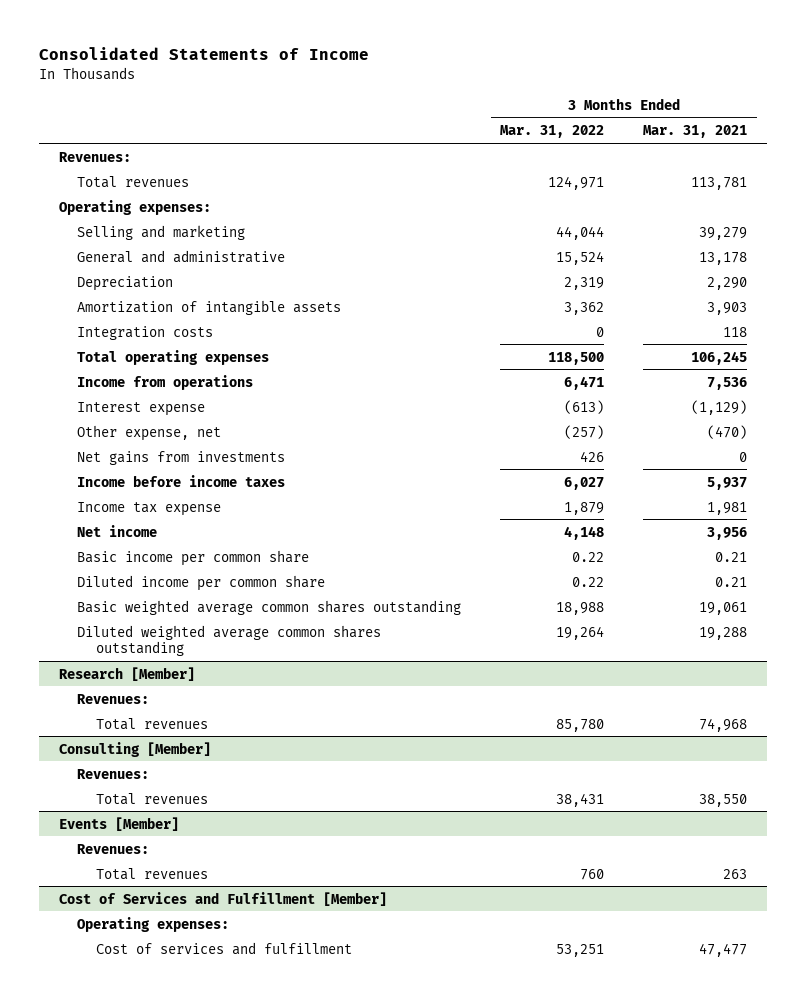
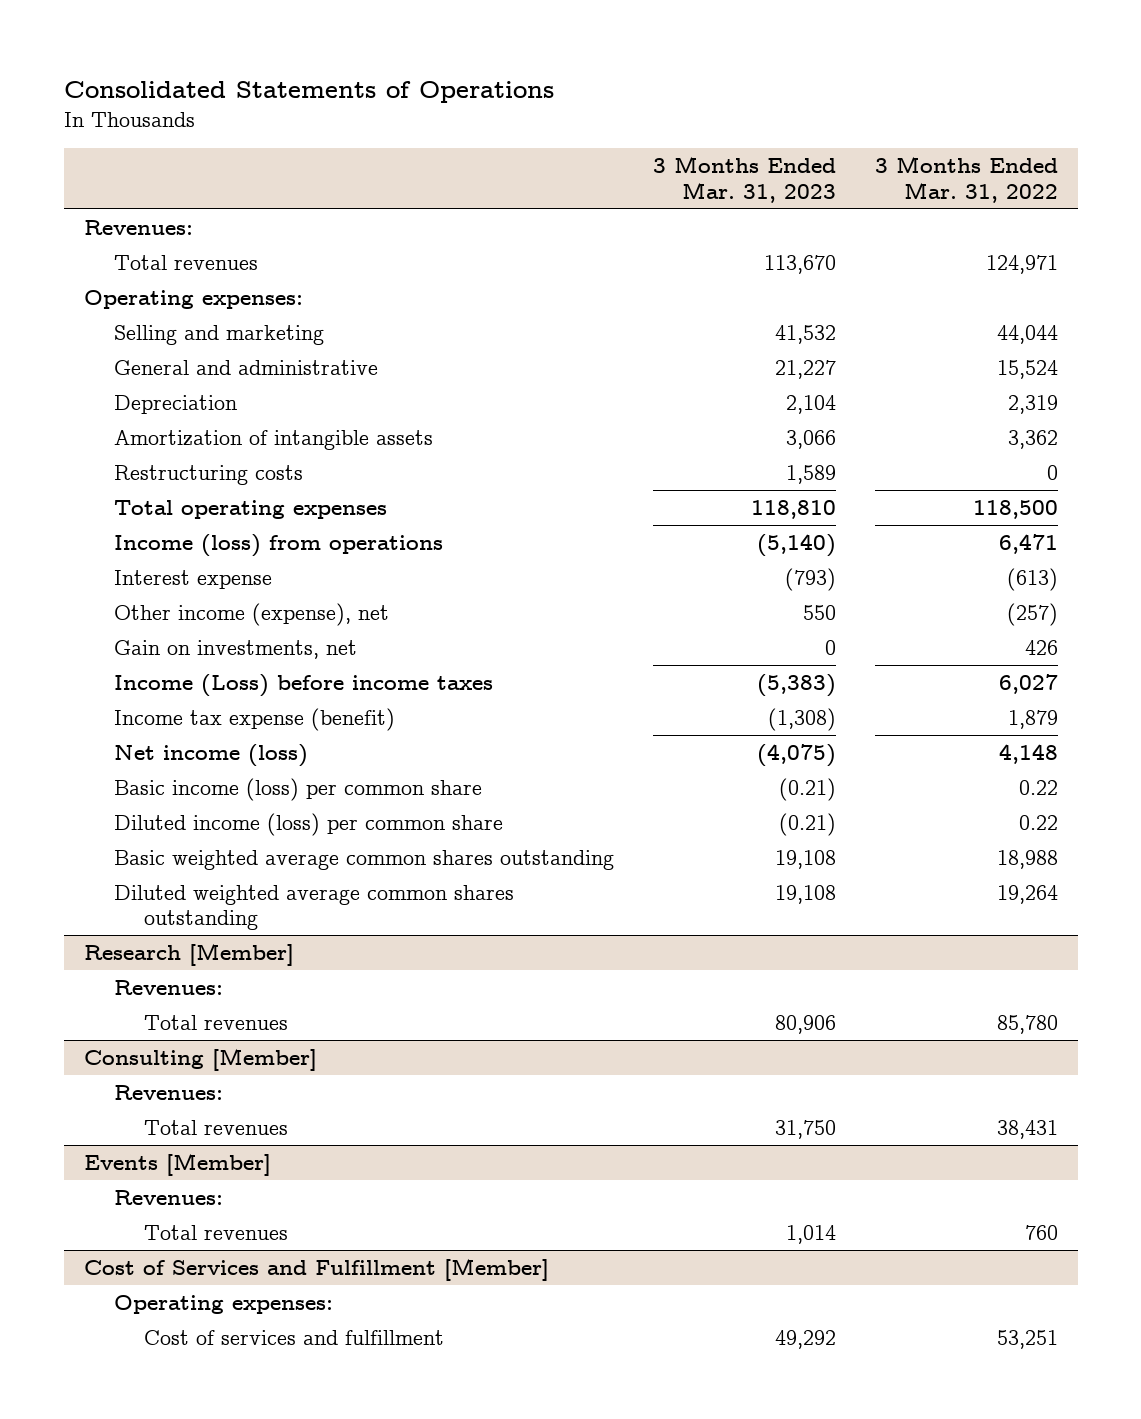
[39,47,370,61] Consolidated Statements of Income -> [63,80,554,103] Consolidated Statements of Operations
[643,125,748,139] Mar. 31, 2021 -> none
none -> [652,156,836,203] 3 Months Ended Mar. 31, 2023
[77,325,214,340] Integration costs -> none
none -> [113,464,303,485] Restructuring costs
[77,374,254,390] Income from operations -> [113,533,443,557] Income (loss) from operations
[77,424,222,441] Other expense, net -> [113,602,389,626] Other income (expense), net
[77,450,286,465] Net gains from investments -> [113,639,357,659] Gain on investments, net
[77,474,286,487] Income before income taxes -> [113,673,493,697] Income (Loss) before income taxes
[77,501,222,516] Income tax expense -> [113,707,395,731] Income tax expense (benefit)
[77,524,158,537] Net income -> [113,743,308,767] Net income (loss)
[77,549,310,566] Basic income per common share -> [113,777,482,801] Basic income (loss) per common share
[77,574,326,591] Diluted income per common share -> [113,812,503,836] Diluted income (loss) per common share

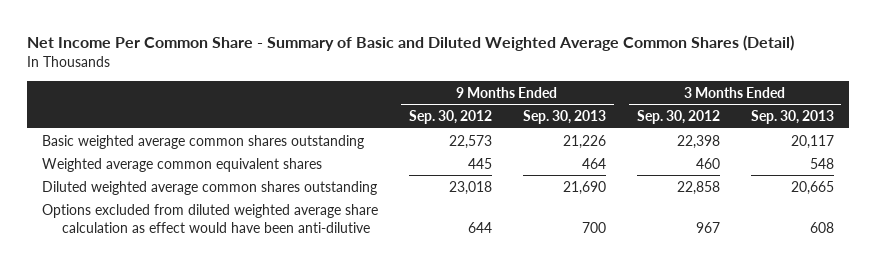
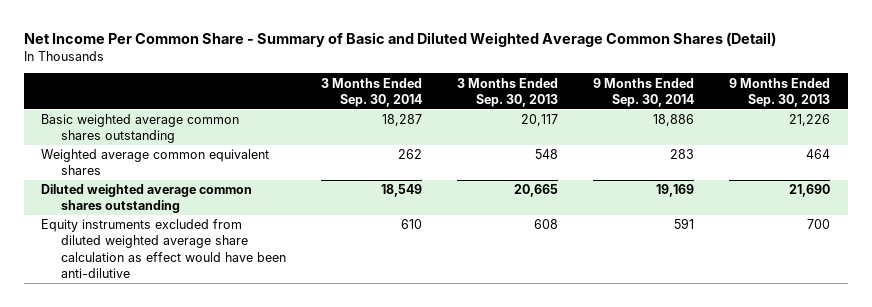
[409,110,493,125] Sep. 30, 2012 -> none
[636,110,720,125] Sep. 30, 2012 -> none
none -> [320,77,422,107] 3 Months Ended Sep. 30, 2014
none -> [593,77,695,107] 9 Months Ended Sep. 30, 2014
[42,203,379,233] Options excluded from diluted weighted average share calculation as effect would have been anti-dilutive -> [41,219,286,278] Equity instruments excluded from diluted weighted average share calculation as effect would have been anti-dilutive

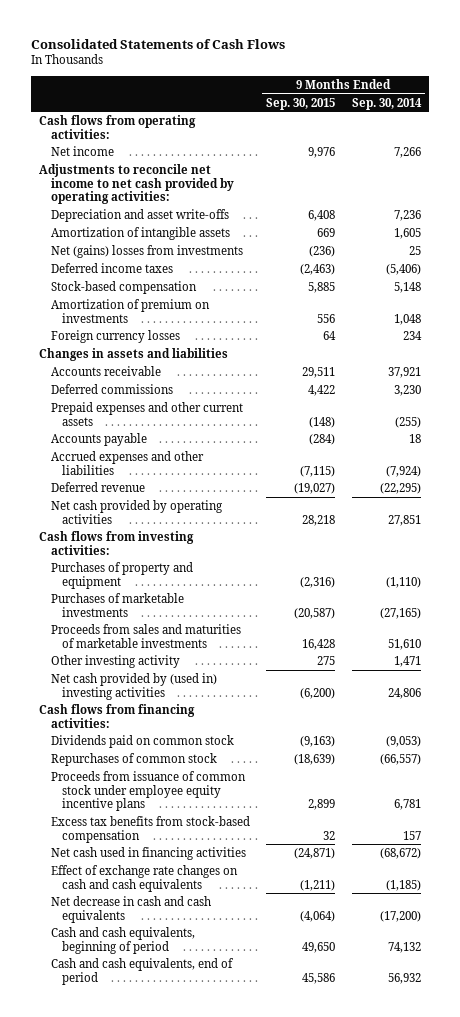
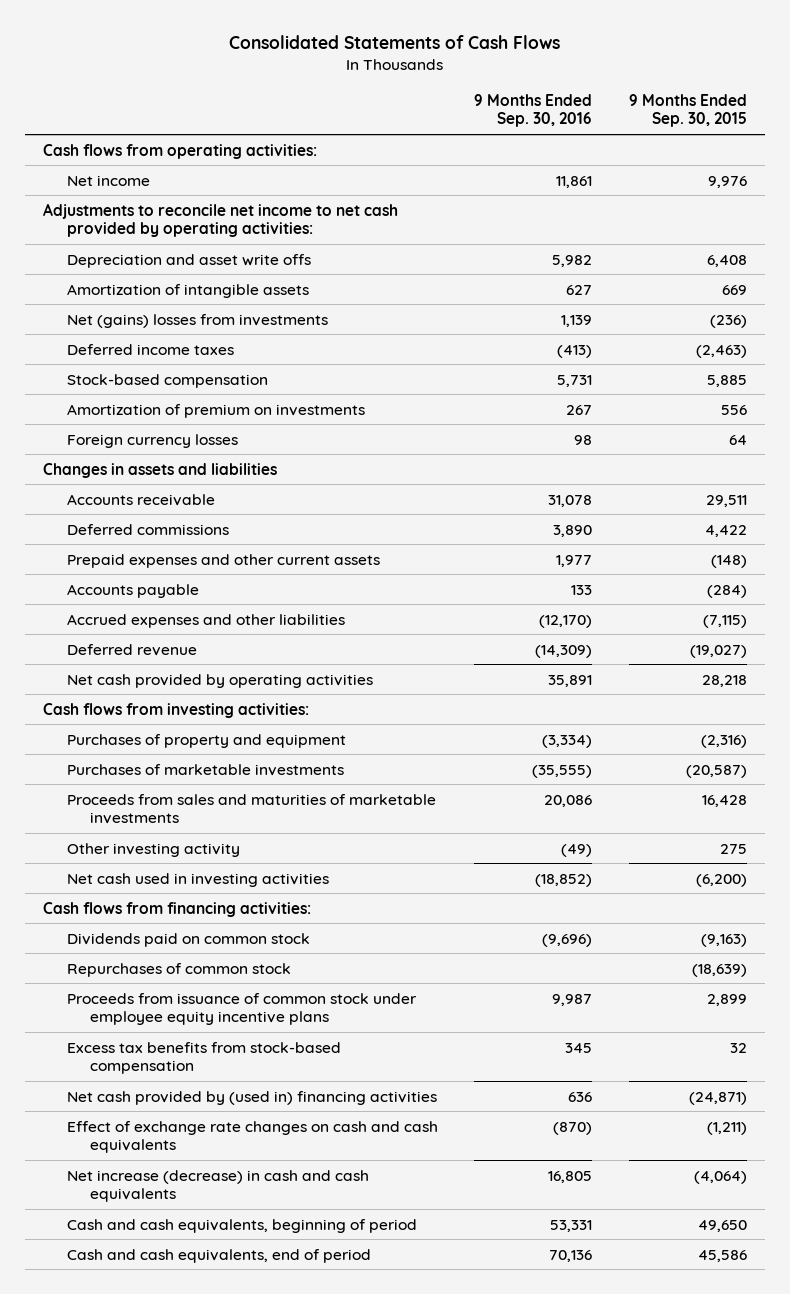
[351,97,422,110] Sep. 30, 2014 -> none
none -> [474,94,593,128] 9 Months Ended Sep. 30, 2016
[50,209,229,223] Depreciation and asset write-offs -> [66,253,311,268] Depreciation and asset write offs
[50,673,217,700] Net cash provided by (used in) investing activities -> [66,872,329,887] Net cash used in investing activities
[50,847,246,861] Net cash used in financing activities -> [66,1090,437,1105] Net cash provided by (used in) financing activities
[50,896,211,923] Net decrease in cash and cash equivalents -> [66,1169,369,1202] Net increase (decrease) in cash and cash equivalents

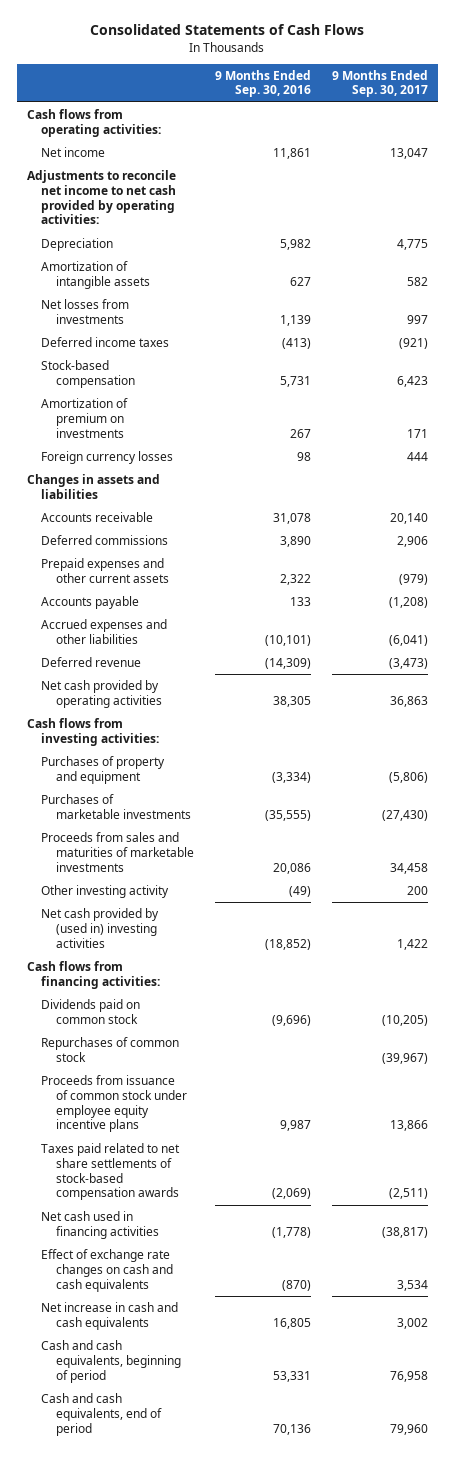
[628,94,747,128] 9 Months Ended Sep. 30, 2015 -> none
none -> [331,69,428,98] 9 Months Ended Sep. 30, 2017
[66,253,311,268] Depreciation and asset write offs -> [41,237,114,251] Depreciation
[66,313,328,328] Net (gains) losses from investments -> [41,298,130,324] Net losses from investments
[556,554,593,567] 1,977 -> [279,573,311,585] 2,322
[539,614,593,628] (12,170) -> [264,634,311,646] (10,101)
[548,674,593,687] 35,891 -> [272,695,311,707] 38,305
[66,872,329,887] Net cash used in investing activities -> [41,907,160,948] Net cash provided by (used in) investing activities
[66,1041,341,1074] Excess tax benefits from stock-based compensation -> none
none -> [41,1142,181,1201] Taxes paid related to net share settlements of stock-based compensation awards
[66,1090,437,1105] Net cash provided by (used in) financing activities -> [41,1210,159,1239] Net cash used in financing activities
[568,1091,593,1102] 636 -> [271,1226,311,1238] (1,778)
[66,1169,369,1202] Net increase (decrease) in cash and cash equivalents -> [41,1301,179,1330] Net increase in cash and cash equivalents

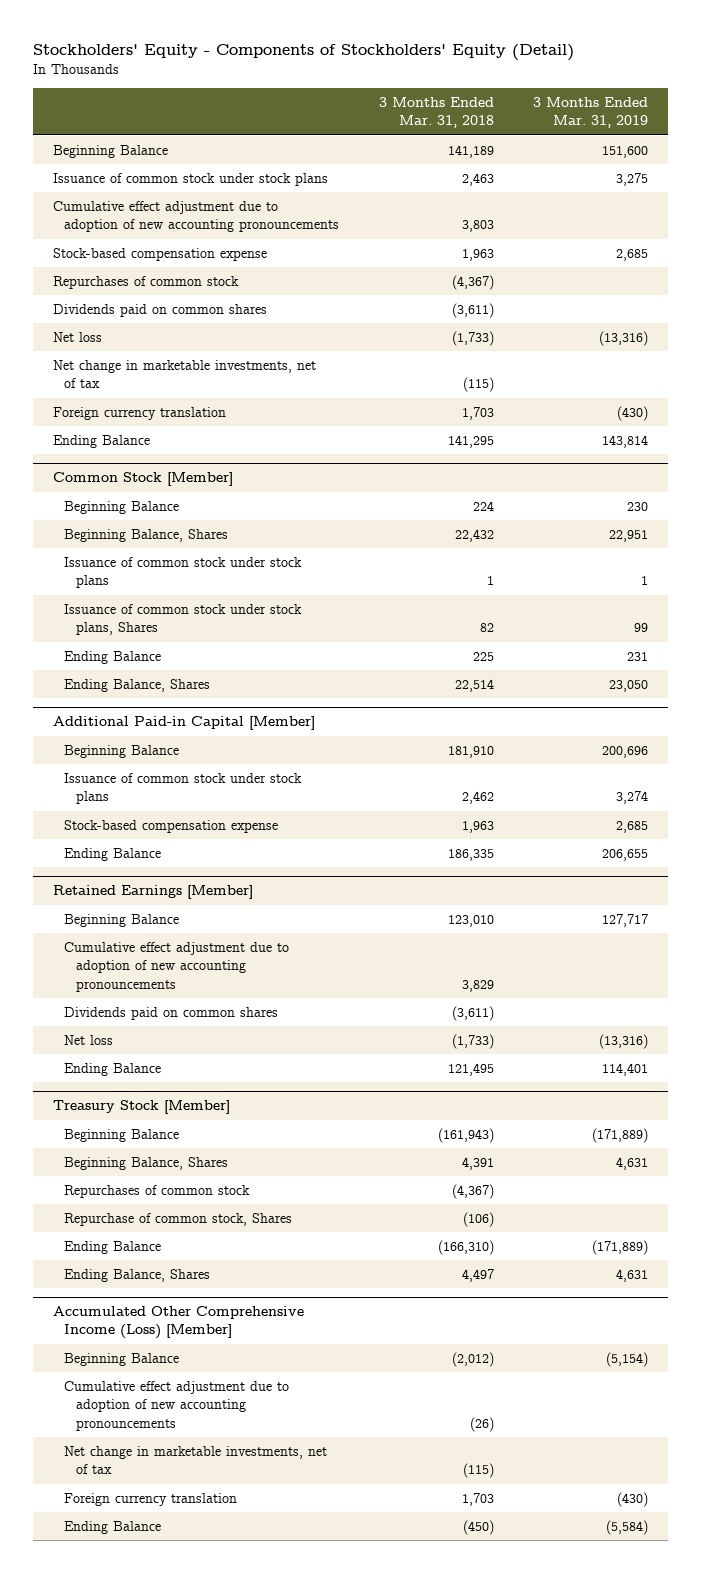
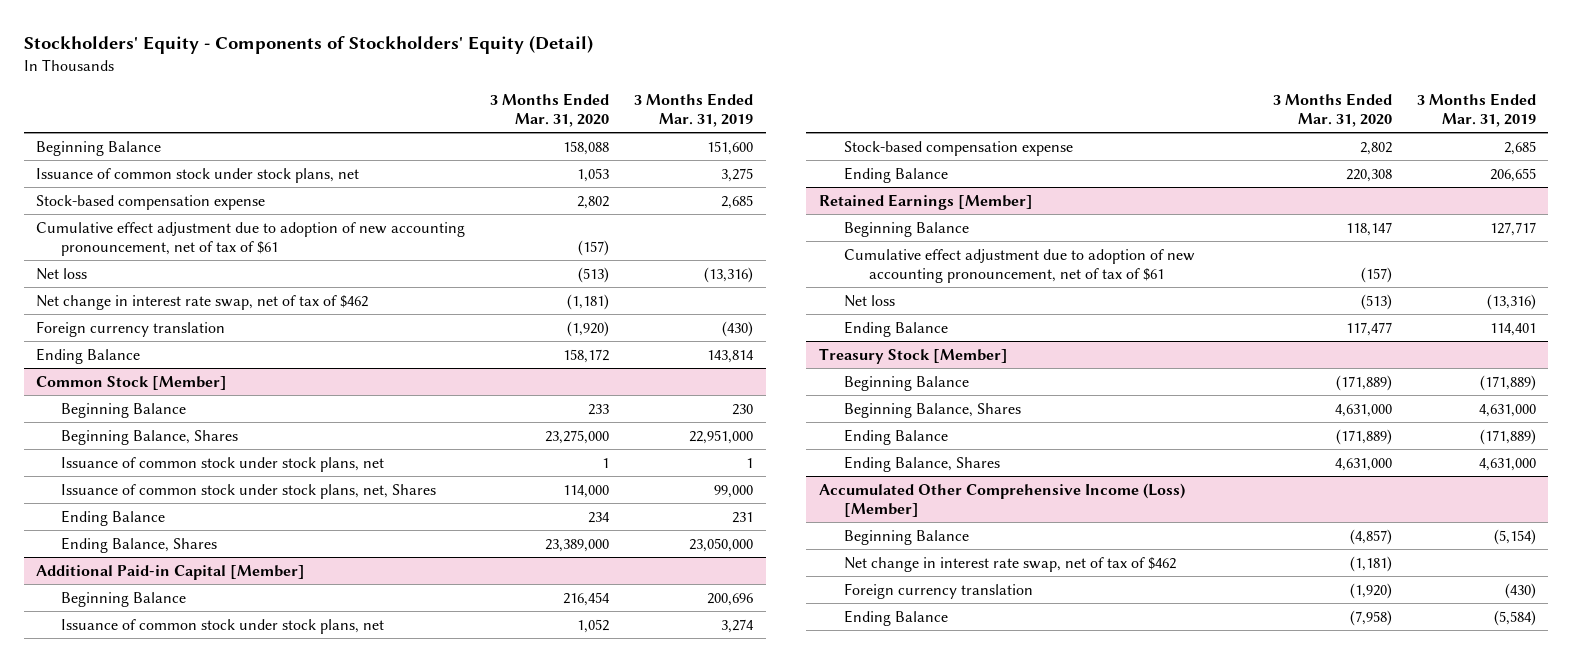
[378,97,494,129] 3 Months Ended Mar. 31, 2018 -> none
none -> [490,93,610,128] 3 Months Ended Mar. 31, 2020
[52,201,340,233] Cumulative effect adjustment due to adoption of new accounting pronouncements -> none
[52,173,328,187] Issuance of common stock under stock plans -> [36,167,360,183] Issuance of common stock under stock plans, net
[52,276,239,290] Repurchases of common stock -> none
[52,304,267,318] Dividends paid on common shares -> none
none -> [36,221,466,256] Cumulative effect adjustment due to adoption of new accounting pronouncement, net of tax of $61
[52,360,316,389] Net change in marketable investments, net of tax -> none
none -> [36,294,369,310] Net change in interest rate swap, net of tax of $462
[609,530,649,543] 22,951 -> [689,429,754,444] 22,951,000
[64,557,303,589] Issuance of common stock under stock plans -> [61,456,385,472] Issuance of common stock under stock plans, net
[64,604,303,636] Issuance of common stock under stock plans, Shares -> [61,483,437,499] Issuance of common stock under stock plans, net, Shares
[634,623,649,633] 99 -> [714,484,754,498] 99,000
[609,680,649,693] 23,050 -> [689,537,754,552] 23,050,000
[64,773,303,805] Issuance of common stock under stock plans -> [61,618,385,634] Issuance of common stock under stock plans, net
[64,1007,279,1021] Dividends paid on common shares -> none
[64,942,290,992] Cumulative effect adjustment due to adoption of new accounting pronouncements -> [843,248,1195,283] Cumulative effect adjustment due to adoption of new accounting pronouncement, net of tax of $61
[64,1185,251,1199] Repurchases of common stock -> none
[64,1213,293,1227] Repurchase of common stock, Shares -> none
[616,1157,649,1171] 4,631 -> [1478,403,1536,417] 4,631,000
[616,1269,649,1283] 4,631 -> [1478,457,1536,471] 4,631,000
[64,1381,290,1431] Cumulative effect adjustment due to adoption of new accounting pronouncements -> none
[64,1446,328,1475] Net change in marketable investments, net of tax -> none
none -> [843,556,1176,572] Net change in interest rate swap, net of tax of $462

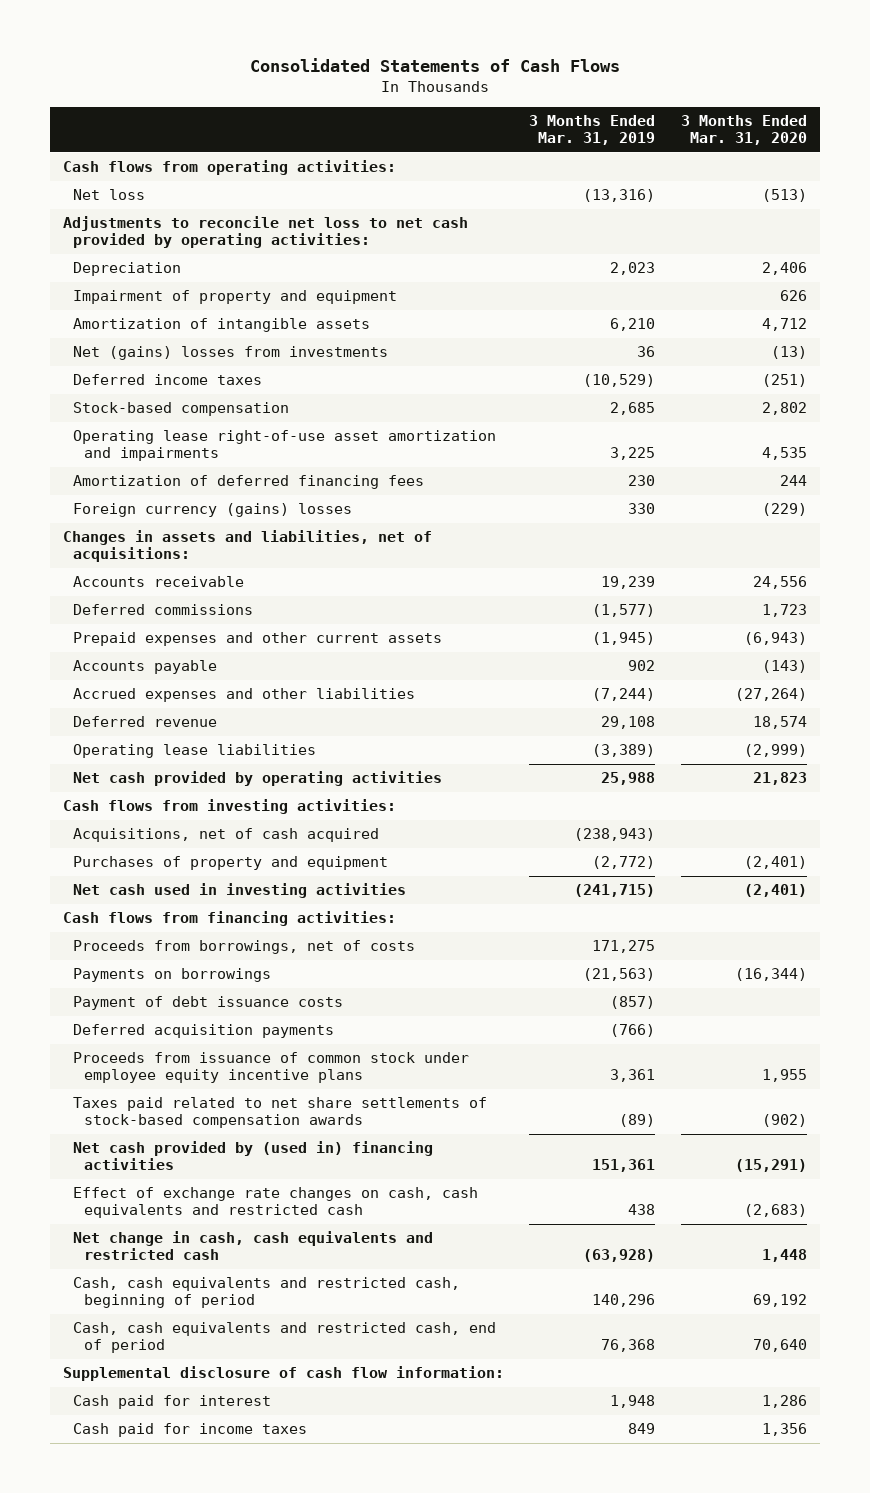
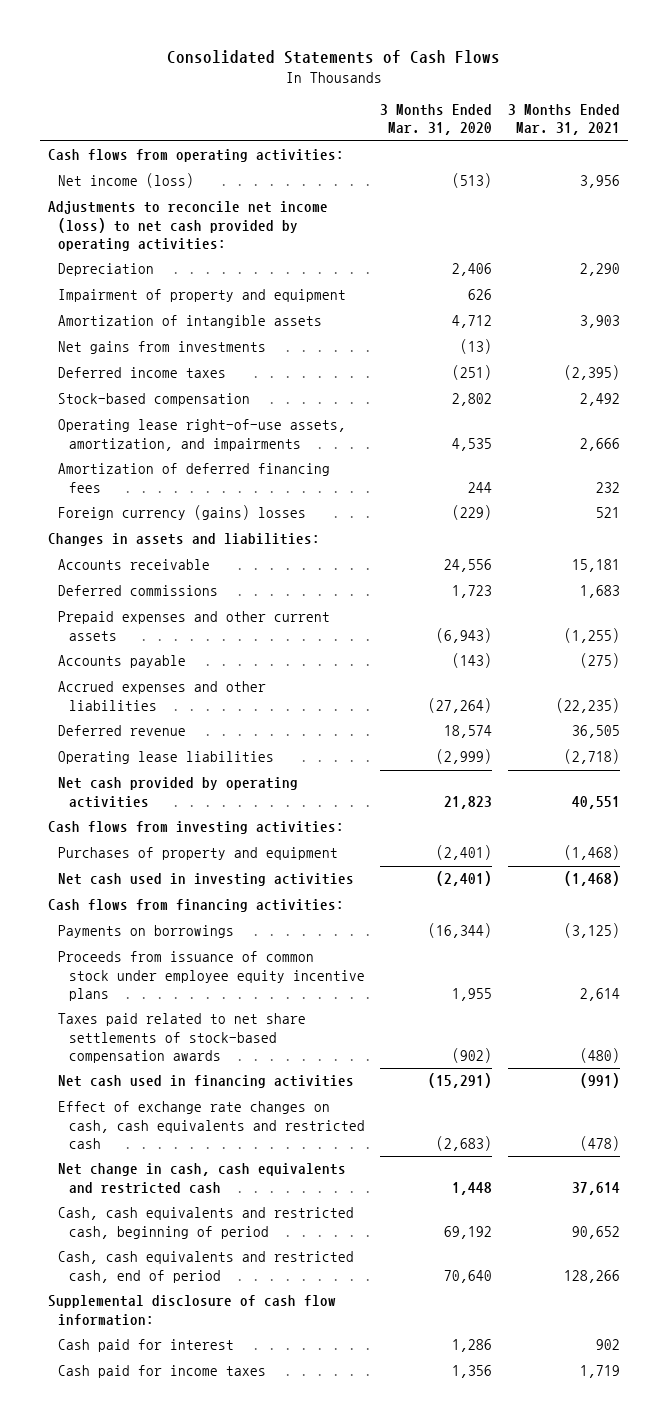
[529,115,656,146] 3 Months Ended Mar. 31, 2019 -> none
none -> [507,104,620,136] 3 Months Ended Mar. 31, 2021
[73,189,146,201] Net loss -> [58,173,195,189] Net income (loss)
[62,216,468,249] Adjustments to reconcile net loss to net cash provided by operating activities: -> [47,201,328,251] Adjustments to reconcile net income (loss) to net cash provided by operating activities:
[73,346,389,361] Net (gains) losses from investments -> [58,341,267,355] Net gains from investments
[73,430,497,462] Operating lease right-of-use asset amortization and impairments -> [58,419,347,451] Operating lease right-of-use assets, amortization, and impairments
[62,530,432,563] Changes in assets and liabilities, net of acquisitions: -> [47,533,320,547] Changes in assets and liabilities:
[73,828,380,843] Acquisitions, net of cash acquired -> none
[73,940,416,955] Proceeds from borrowings, net of costs -> none
[73,996,344,1011] Payment of debt issuance costs -> none
[73,1024,335,1039] Deferred acquisition payments -> none
[73,1141,434,1171] Net cash provided by (used in) financing activities -> [58,1075,355,1089] Net cash used in financing activities

